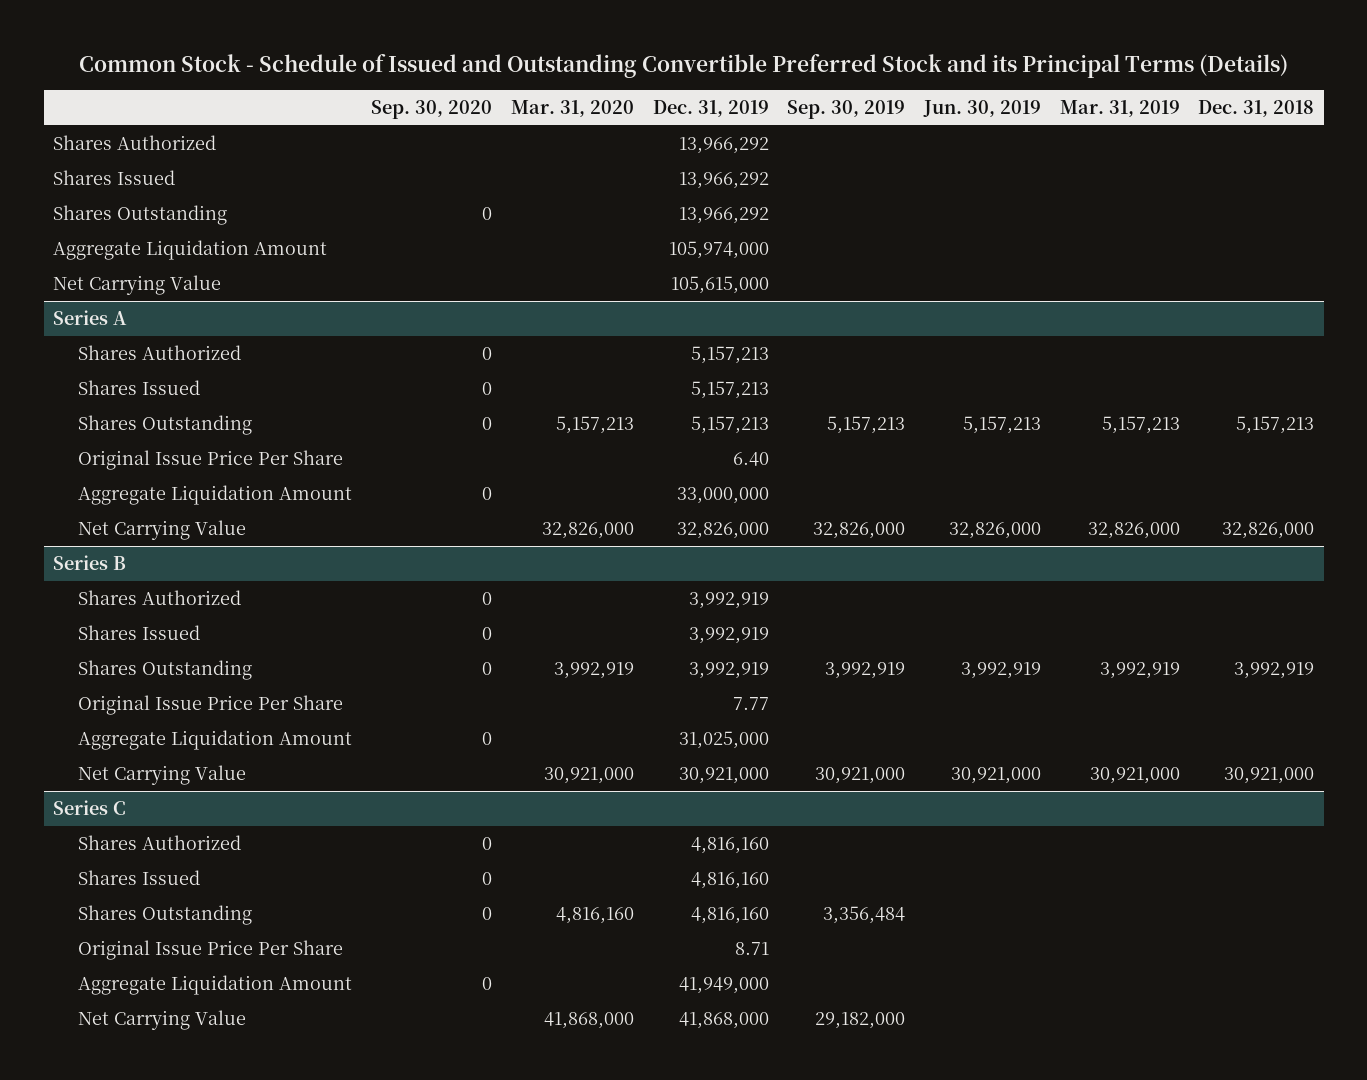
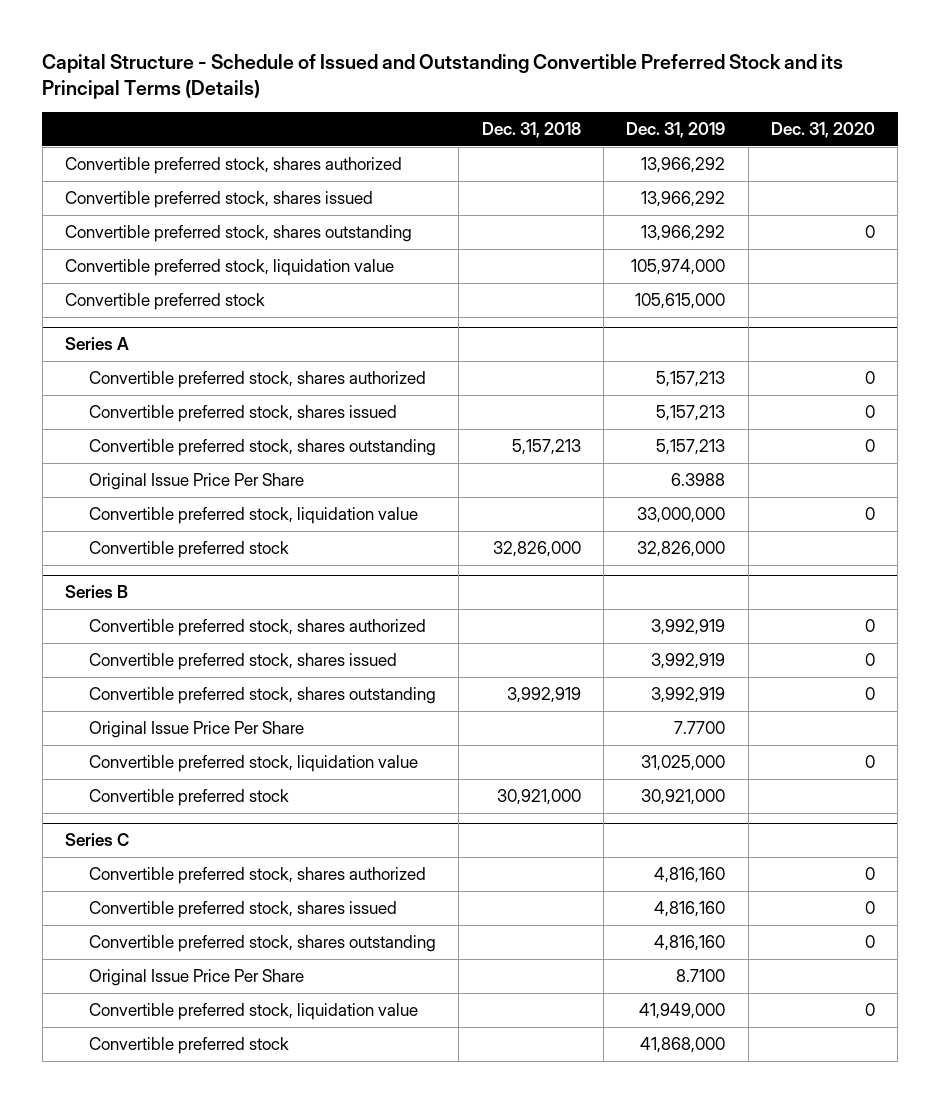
[78,53,1288,78] Common Stock - Schedule of Issued and Outstanding Convertible Preferred Stock and its Principal Terms (Details) -> [42,53,844,99] Capital Structure - Schedule of Issued and Outstanding Convertible Preferred Stock and its Principal Terms (Details)
[371,99,493,119] Sep. 30, 2020 -> none
[510,99,634,117] Mar. 31, 2020 -> none
[787,99,906,119] Sep. 30, 2019 -> none
[922,99,1041,117] Jun. 30, 2019 -> none
[1059,99,1180,117] Mar. 31, 2019 -> none
none -> [771,121,876,138] Dec. 31, 2020
[52,135,216,151] Shares Authorized -> [65,157,403,175] Convertible preferred stock, shares authorized
[52,170,175,186] Shares Issued -> [65,191,374,209] Convertible preferred stock, shares issued
[52,205,227,226] Shares Outstanding -> [65,225,413,243] Convertible preferred stock, shares outstanding
[52,240,327,261] Aggregate Liquidation Amount -> [65,259,395,277] Convertible preferred stock, liquidation value
[52,275,221,296] Net Carrying Value -> [65,293,266,311] Convertible preferred stock
[78,345,242,361] Shares Authorized -> [88,371,426,389] Convertible preferred stock, shares authorized
[78,380,201,396] Shares Issued -> [88,405,397,423] Convertible preferred stock, shares issued
[78,415,253,436] Shares Outstanding -> [88,439,436,457] Convertible preferred stock, shares outstanding
[732,452,769,467] 6.40 -> [671,473,726,487] 6.3988
[78,485,353,506] Aggregate Liquidation Amount -> [88,507,418,525] Convertible preferred stock, liquidation value
[78,520,247,541] Net Carrying Value -> [88,541,289,559] Convertible preferred stock
[78,590,242,606] Shares Authorized -> [88,619,426,637] Convertible preferred stock, shares authorized
[78,625,201,641] Shares Issued -> [88,653,397,671] Convertible preferred stock, shares issued
[78,660,253,681] Shares Outstanding -> [88,687,436,705] Convertible preferred stock, shares outstanding
[732,697,769,711] 7.77 -> [674,721,726,735] 7.7700
[78,730,353,751] Aggregate Liquidation Amount -> [88,755,418,773] Convertible preferred stock, liquidation value
[78,765,247,786] Net Carrying Value -> [88,789,289,807] Convertible preferred stock
[78,835,242,851] Shares Authorized -> [88,867,426,885] Convertible preferred stock, shares authorized
[78,870,201,886] Shares Issued -> [88,901,397,919] Convertible preferred stock, shares issued
[78,905,253,926] Shares Outstanding -> [88,935,436,953] Convertible preferred stock, shares outstanding
[734,942,769,956] 8.71 -> [676,969,726,983] 8.7100
[78,975,353,996] Aggregate Liquidation Amount -> [88,1003,418,1021] Convertible preferred stock, liquidation value
[78,1010,247,1031] Net Carrying Value -> [88,1037,289,1055] Convertible preferred stock

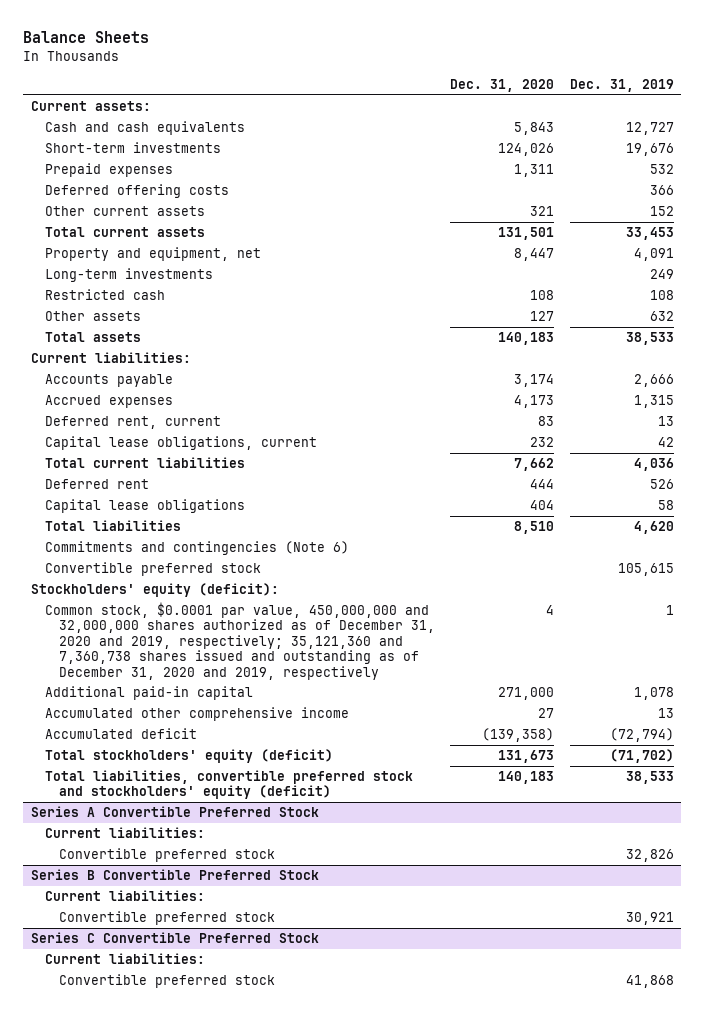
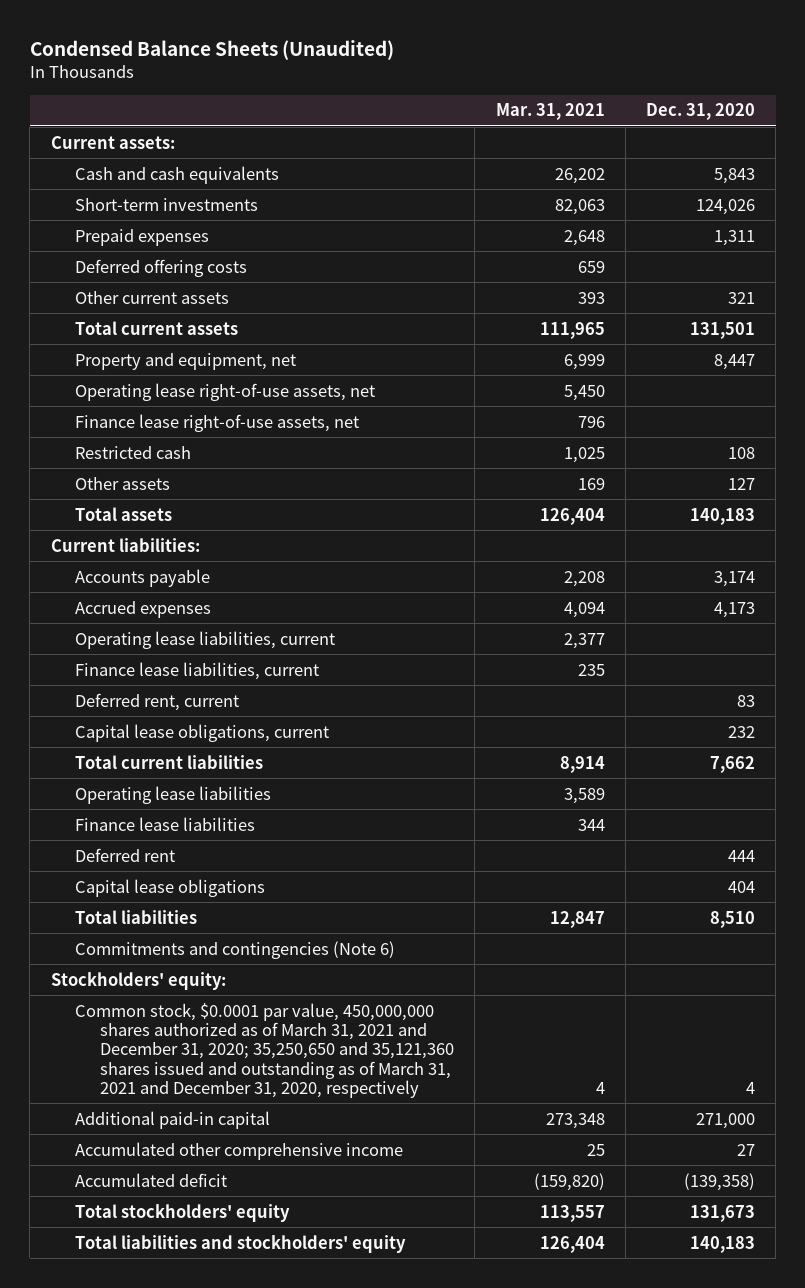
[22,31,149,44] Balance Sheets -> [29,39,394,60] Condensed Balance Sheets (Unaudited)
[569,79,674,93] Dec. 31, 2019 -> none
none -> [495,103,605,121] Mar. 31, 2021
[44,268,213,283] Long-term investments -> none
none -> [75,382,376,401] Operating lease right-of-use assets, net
none -> [75,413,360,432] Finance lease right-of-use assets, net
none -> [75,630,336,649] Operating lease liabilities, current
none -> [75,661,320,680] Finance lease liabilities, current
none -> [75,785,272,804] Operating lease liabilities
none -> [75,816,256,831] Finance lease liabilities
[44,562,261,577] Convertible preferred stock -> none
[30,583,279,598] Stockholders' equity (deficit): -> [50,971,226,990] Stockholders' equity:
[44,602,435,680] Common stock, $0.0001 par value, 450,000,000 and 32,000,000 shares authorized as of December 31, 2020 and 2019, respectively; 35,121,360 and 7,360,738 shares issued and outstanding as of December 31, 2020 and 2019, respectively -> [75,1002,455,1098] Common stock, $0.0001 par value, 450,000,000 shares authorized as of March 31, 2021 and December 31, 2020; 35,250,650 and 35,121,360 shares issued and outstanding as of March 31, 2021 and December 31, 2020, respectively
[30,806,319,818] Series A Convertible Preferred Stock -> none
[44,827,205,839] Current liabilities: -> none
[58,848,275,863] Convertible preferred stock -> none
[30,869,319,881] Series B Convertible Preferred Stock -> none
[44,890,205,902] Current liabilities: -> none
[58,911,275,926] Convertible preferred stock -> none
[30,932,319,944] Series C Convertible Preferred Stock -> none
[44,953,205,965] Current liabilities: -> none
[58,974,275,989] Convertible preferred stock -> none
[44,749,333,764] Total stockholders' equity (deficit) -> [75,1203,291,1222] Total stockholders' equity
[44,770,413,800] Total liabilities, convertible preferred stock and stockholders' equity (deficit) -> [75,1234,407,1253] Total liabilities and stockholders' equity

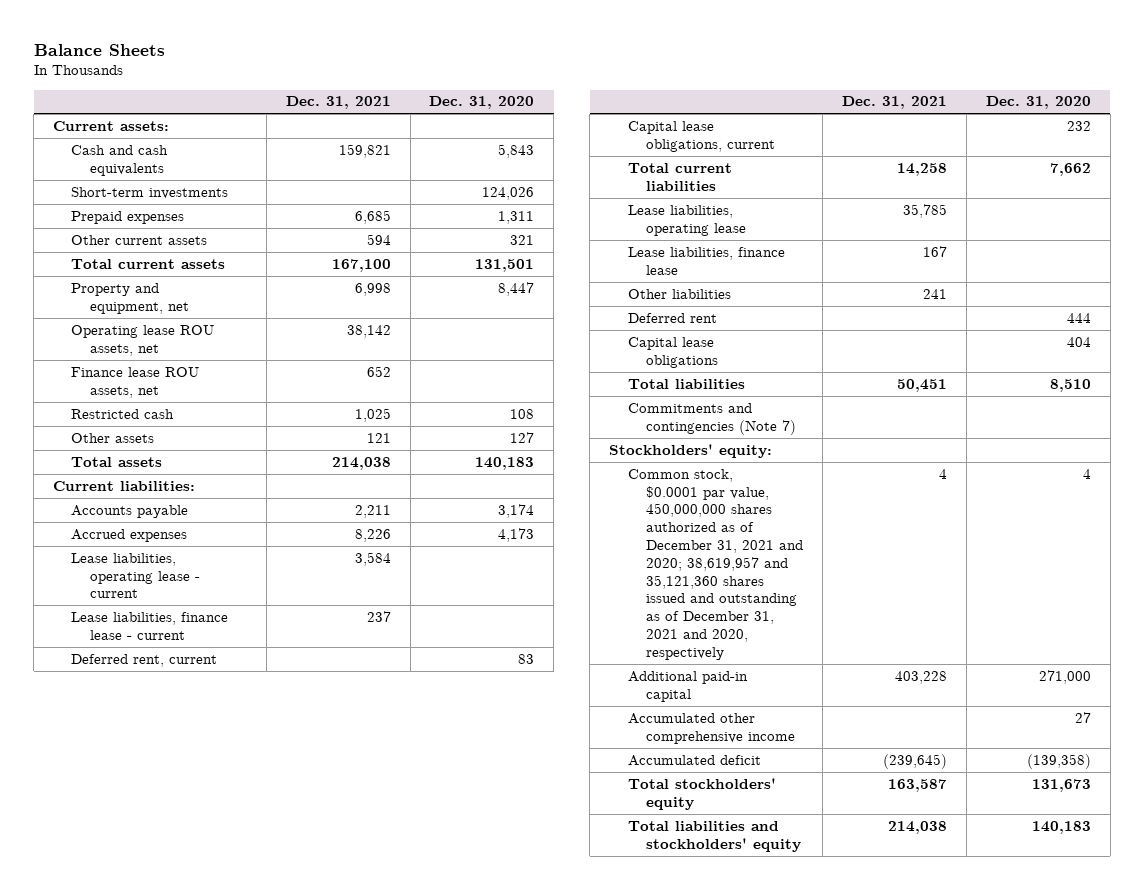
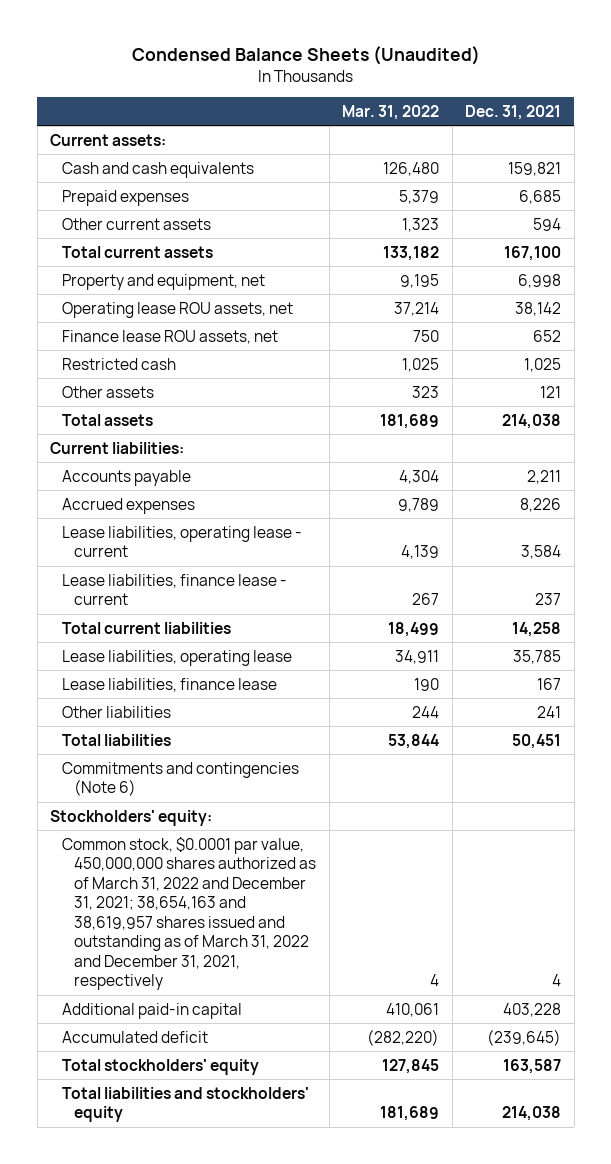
[33,43,165,56] Balance Sheets -> [131,45,480,65] Condensed Balance Sheets (Unaudited)
[429,96,535,110] Dec. 31, 2020 -> none
none -> [342,104,440,120] Mar. 31, 2022
[71,186,229,199] Short-term investments -> none
[71,653,218,667] Deferred rent, current -> none
[627,120,775,152] Capital lease obligations, current -> none
[627,312,717,323] Deferred rent -> none
[627,336,718,368] Capital lease obligations -> none
[627,402,796,435] Commitments and contingencies (Note 7) -> [62,761,300,797] Commitments and contingencies (Note 6)
[627,468,803,660] Common stock, $0.0001 par value, 450,000,000 shares authorized as of December 31, 2021 and 2020; 38,619,957 and 35,121,360 shares issued and outstanding as of December 31, 2021 and 2020, respectively -> [62,836,317,991] Common stock, $0.0001 par value, 450,000,000 shares authorized as of March 31, 2022 and December 31, 2021; 38,654,163 and 38,619,957 shares issued and outstanding as of March 31, 2022 and December 31, 2021, respectively
[627,712,795,744] Accumulated other comprehensive income -> none

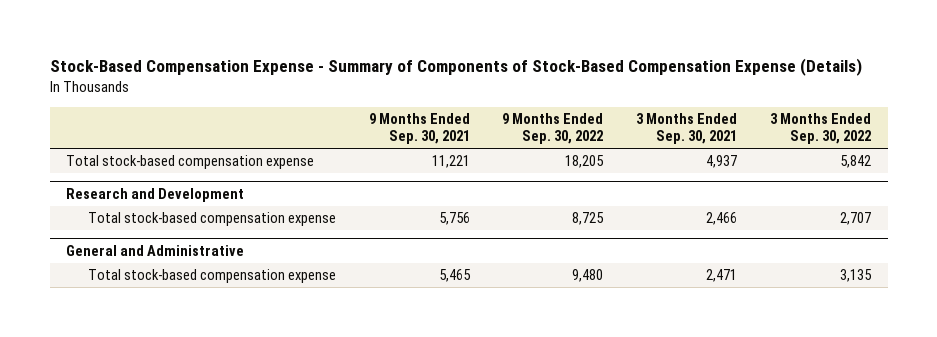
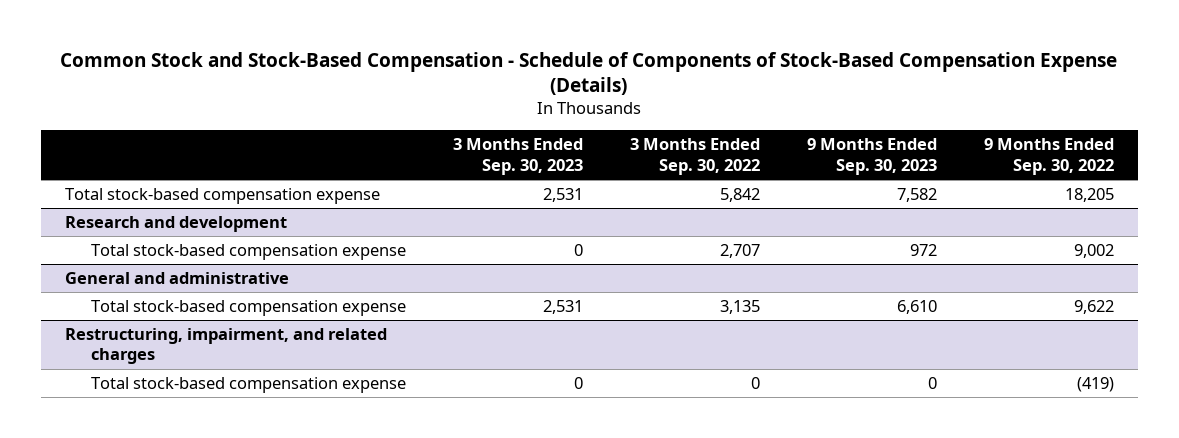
[49,58,862,77] Stock-Based Compensation Expense - Summary of Components of Stock-Based Compensation Expense (Details) -> [60,51,1118,96] Common Stock and Stock-Based Compensation - Schedule of Components of Stock-Based Compensation Expense (Details)
[368,113,470,145] 9 Months Ended Sep. 30, 2021 -> none
[636,113,738,145] 3 Months Ended Sep. 30, 2021 -> none
none -> [452,138,583,175] 3 Months Ended Sep. 30, 2023
none -> [806,138,937,175] 9 Months Ended Sep. 30, 2023
[66,187,245,202] Research and Development -> [64,215,287,232] Research and development
[572,212,605,226] 8,725 -> [1074,243,1115,258] 9,002
[66,244,245,256] General and Administrative -> [64,271,289,284] General and administrative
[572,269,604,283] 9,480 -> [1074,299,1115,314] 9,622
none -> [64,327,387,365] Restructuring, impairment, and related charges
none -> [90,376,406,393] Total stock-based compensation expense

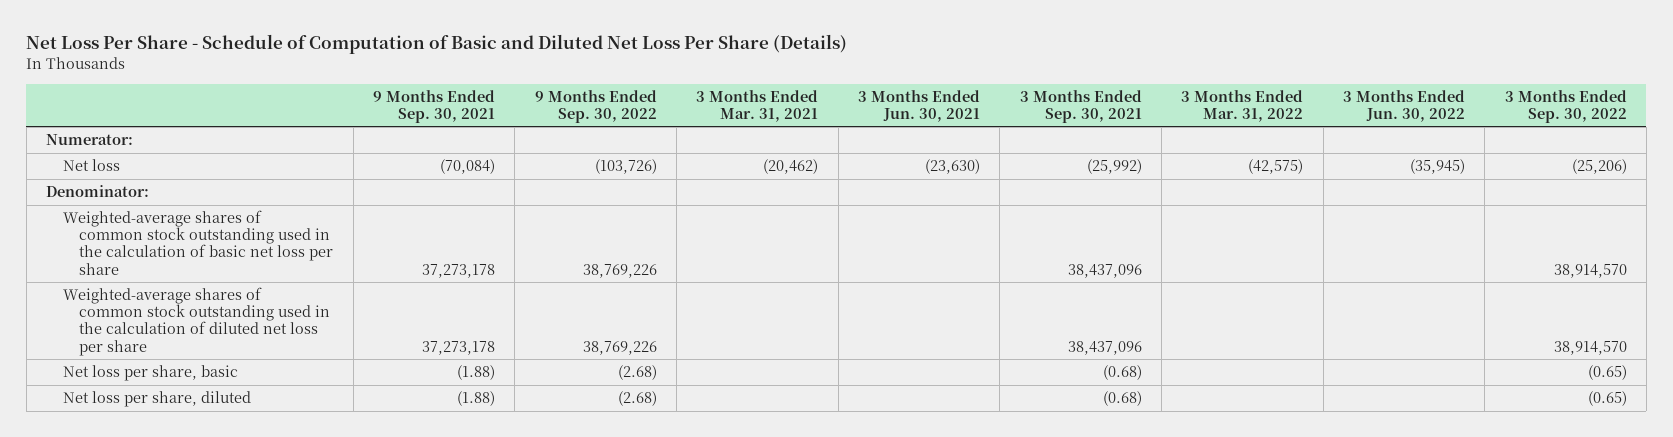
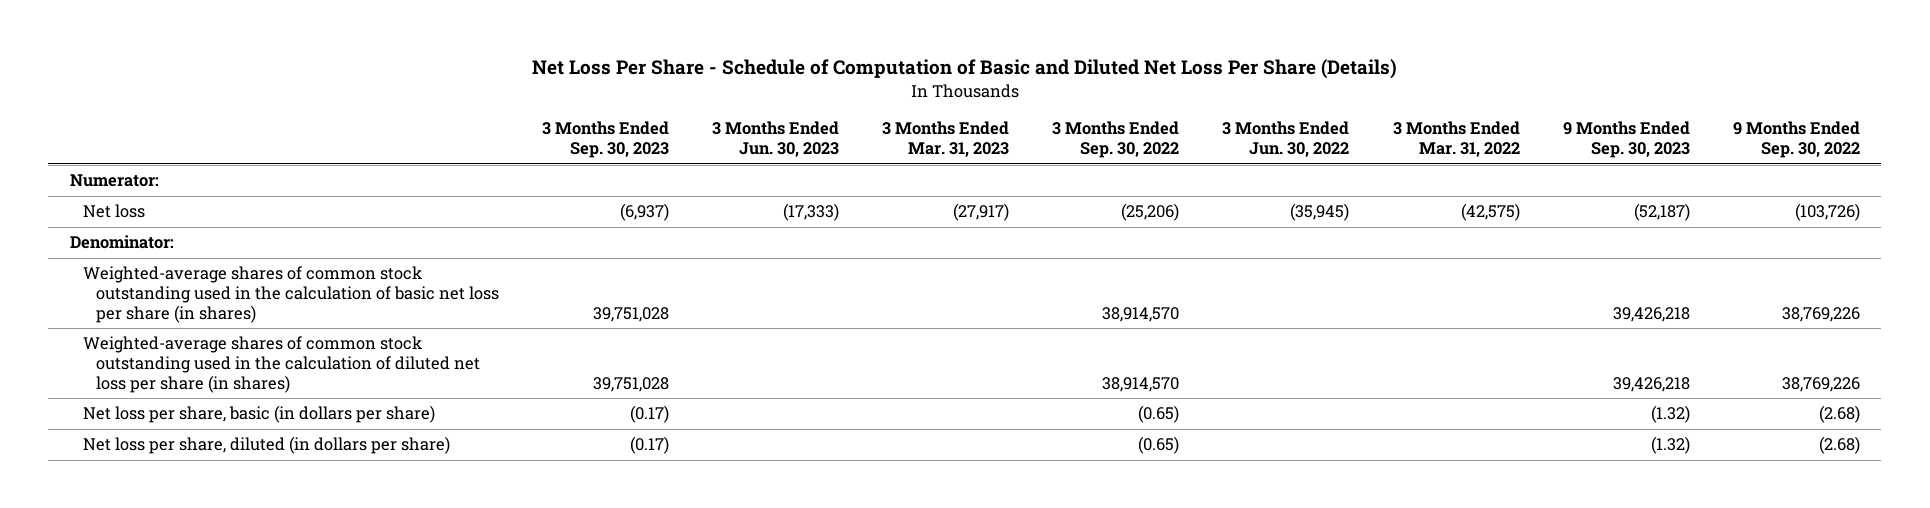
[372,89,495,123] 9 Months Ended Sep. 30, 2021 -> none
[696,89,819,122] 3 Months Ended Mar. 31, 2021 -> none
[857,89,980,122] 3 Months Ended Jun. 30, 2021 -> none
[1019,89,1142,123] 3 Months Ended Sep. 30, 2021 -> none
none -> [542,121,670,159] 3 Months Ended Sep. 30, 2023
none -> [712,121,840,158] 3 Months Ended Jun. 30, 2023
none -> [882,121,1010,158] 3 Months Ended Mar. 31, 2023
none -> [1562,121,1690,159] 9 Months Ended Sep. 30, 2023
[62,210,334,275] Weighted-average shares of common stock outstanding used in the calculation of basic net loss per share -> [82,266,499,324] Weighted-average shares of common stock outstanding used in the calculation of basic net loss per share (in shares)
[62,287,331,356] Weighted-average shares of common stock outstanding used in the calculation of diluted net loss per share -> [82,336,480,394] Weighted-average shares of common stock outstanding used in the calculation of diluted net loss per share (in shares)
[62,365,238,382] Net loss per share, basic -> [82,405,435,424] Net loss per share, basic (in dollars per share)
[62,391,251,408] Net loss per share, diluted -> [82,436,450,455] Net loss per share, diluted (in dollars per share)

